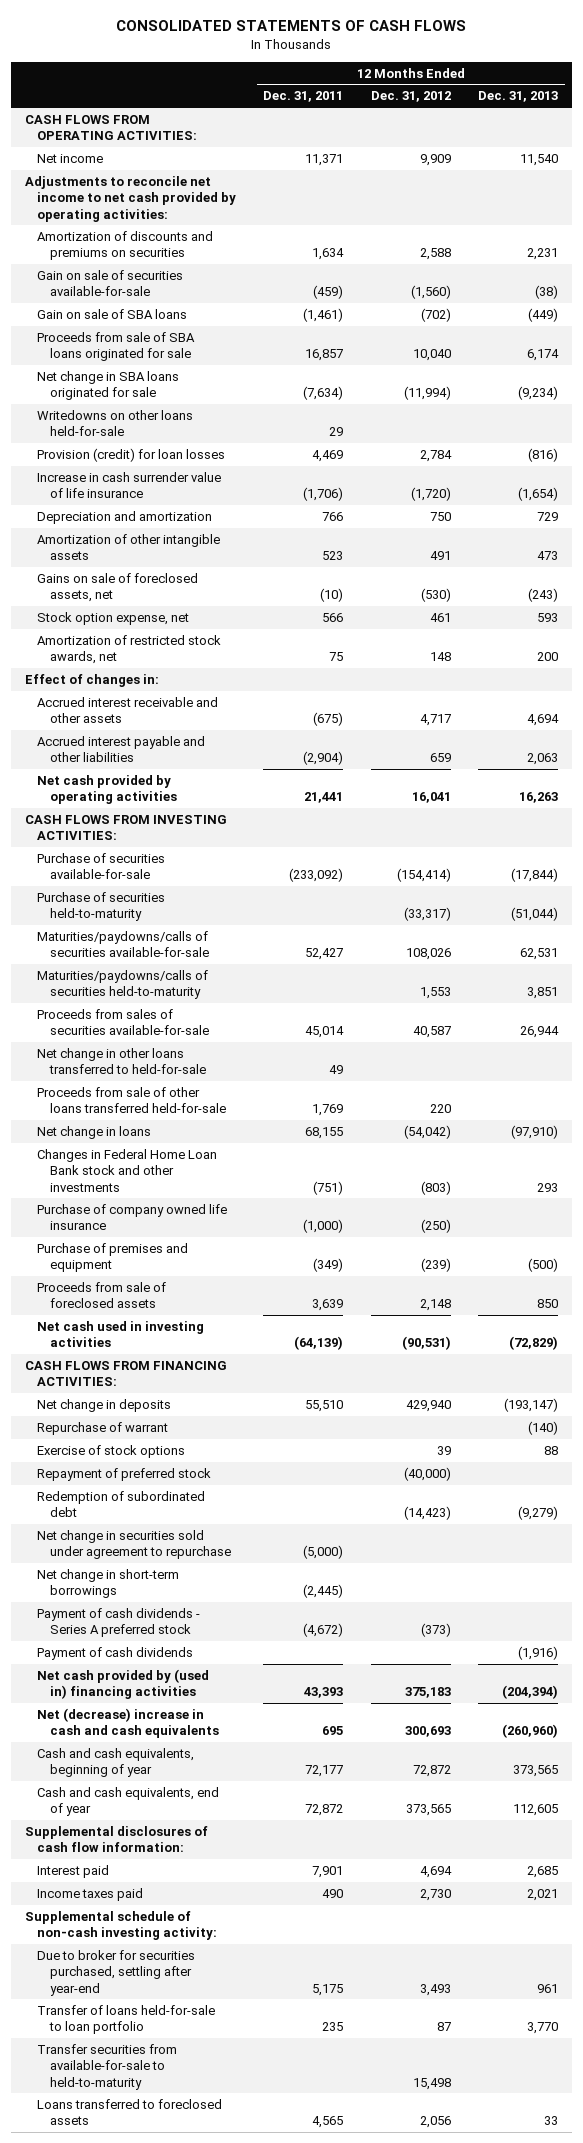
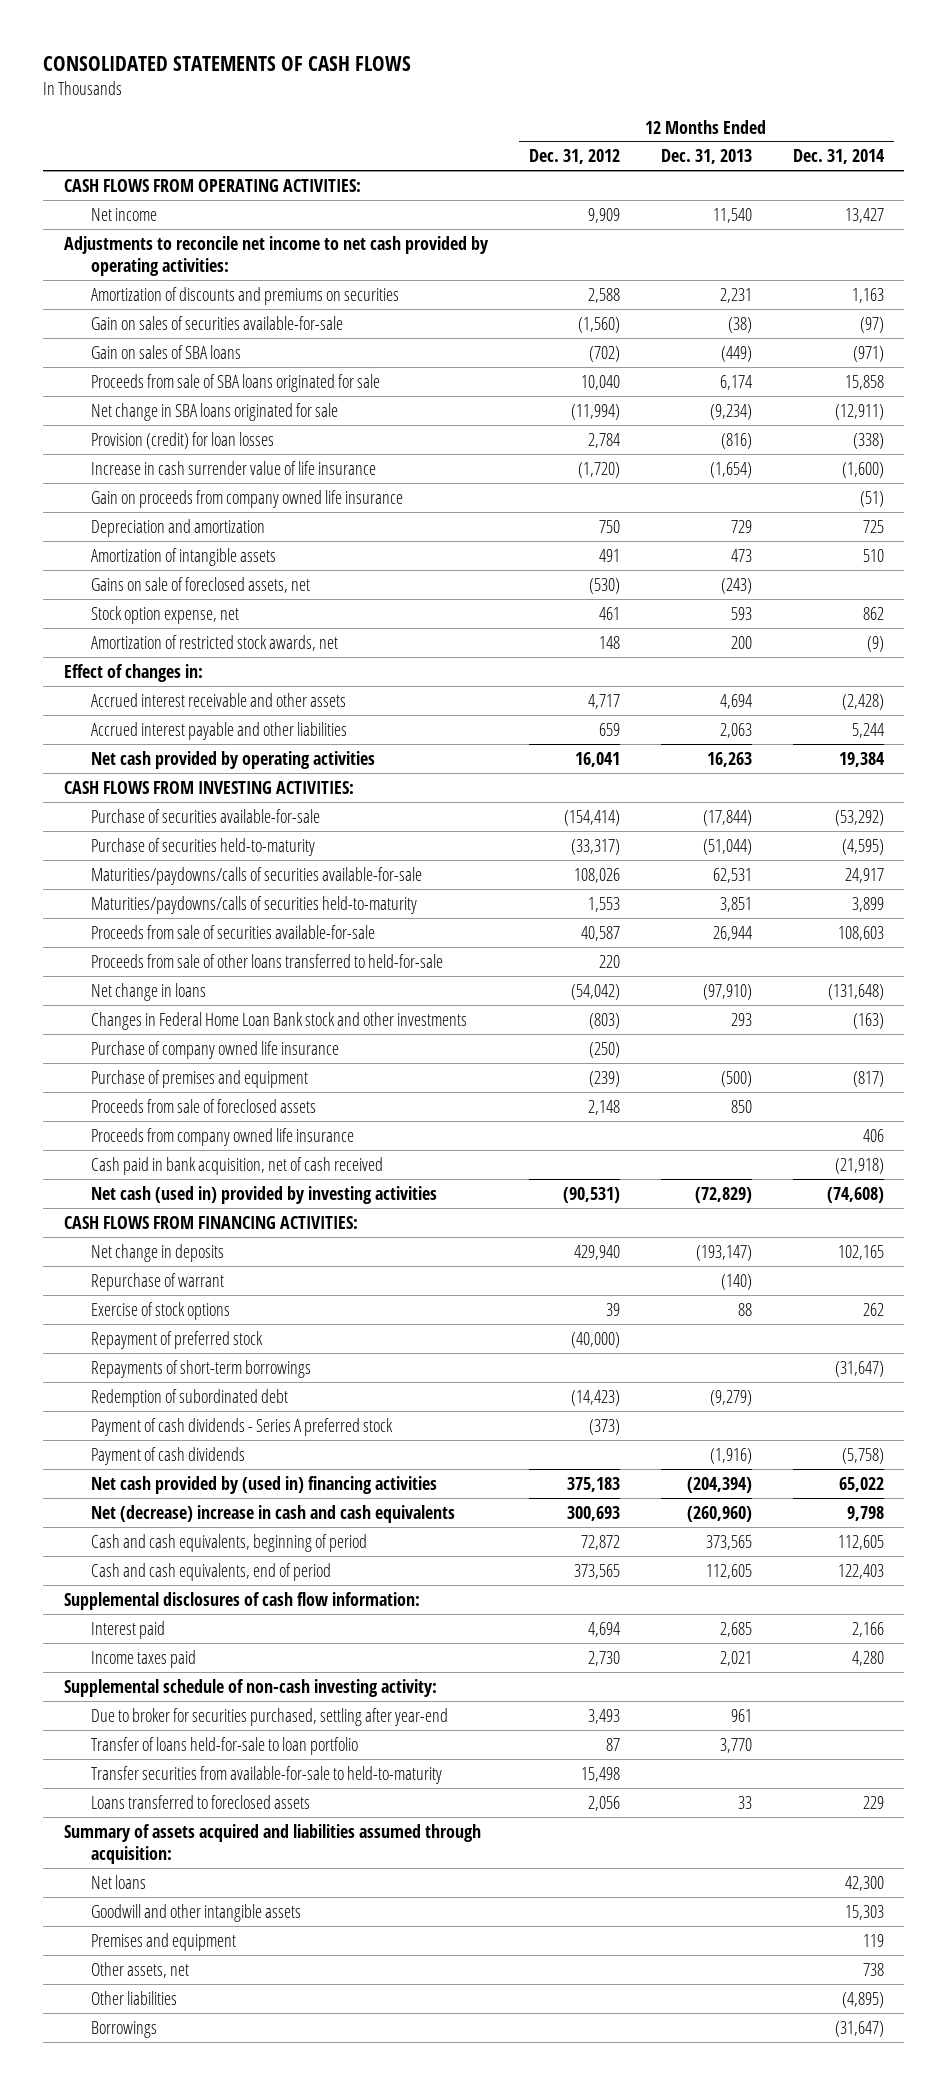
[263,91,344,103] Dec. 31, 2011 -> none
none -> [792,149,885,165] Dec. 31, 2014
[37,269,184,297] Gain on sale of securities available-for-sale -> [91,315,344,330] Gain on sales of securities available-for-sale
[37,308,188,319] Gain on sale of SBA loans -> [91,344,242,359] Gain on sales of SBA loans
[37,409,194,437] Writedowns on other loans held-for-sale -> none
none -> [91,489,404,508] Gain on proceeds from company owned life insurance
[37,533,221,561] Amortization of other intangible assets -> [91,547,277,566] Amortization of intangible assets
[37,1047,206,1075] Net change in other loans transferred to held-for-sale -> none
[37,1008,209,1036] Proceeds from sales of securities available-for-sale -> [91,924,376,939] Proceeds from sale of securities available-for-sale
[37,1086,226,1114] Proceeds from sale of other loans transferred held-for-sale -> [91,953,444,968] Proceeds from sale of other loans transferred to held-for-sale
none -> [91,1127,355,1146] Proceeds from company owned life insurance
none -> [91,1156,384,1175] Cash paid in bank acquisition, net of cash received
[37,1320,205,1348] Net cash used in investing activities -> [91,1185,438,1204] Net cash (used in) provided by investing activities
none -> [91,1359,312,1378] Repayments of short-term borrowings
[37,1529,231,1560] Net change in securities sold under agreement to repurchase -> none
[37,1568,180,1599] Net change in short-term borrowings -> none
[37,1747,195,1778] Cash and cash equivalents, beginning of year -> [91,1533,368,1552] Cash and cash equivalents, beginning of period
[37,1786,220,1817] Cash and cash equivalents, end of year -> [91,1562,332,1581] Cash and cash equivalents, end of period
none -> [63,1823,481,1864] Summary of assets acquired and liabilities assumed through acquisition:
none -> [91,1874,147,1889] Net loans
none -> [91,1903,302,1922] Goodwill and other intangible assets
none -> [91,1932,237,1951] Premises and equipment
none -> [91,1961,190,1978] Other assets, net
none -> [91,1990,178,2005] Other liabilities
none -> [91,2020,158,2038] Borrowings

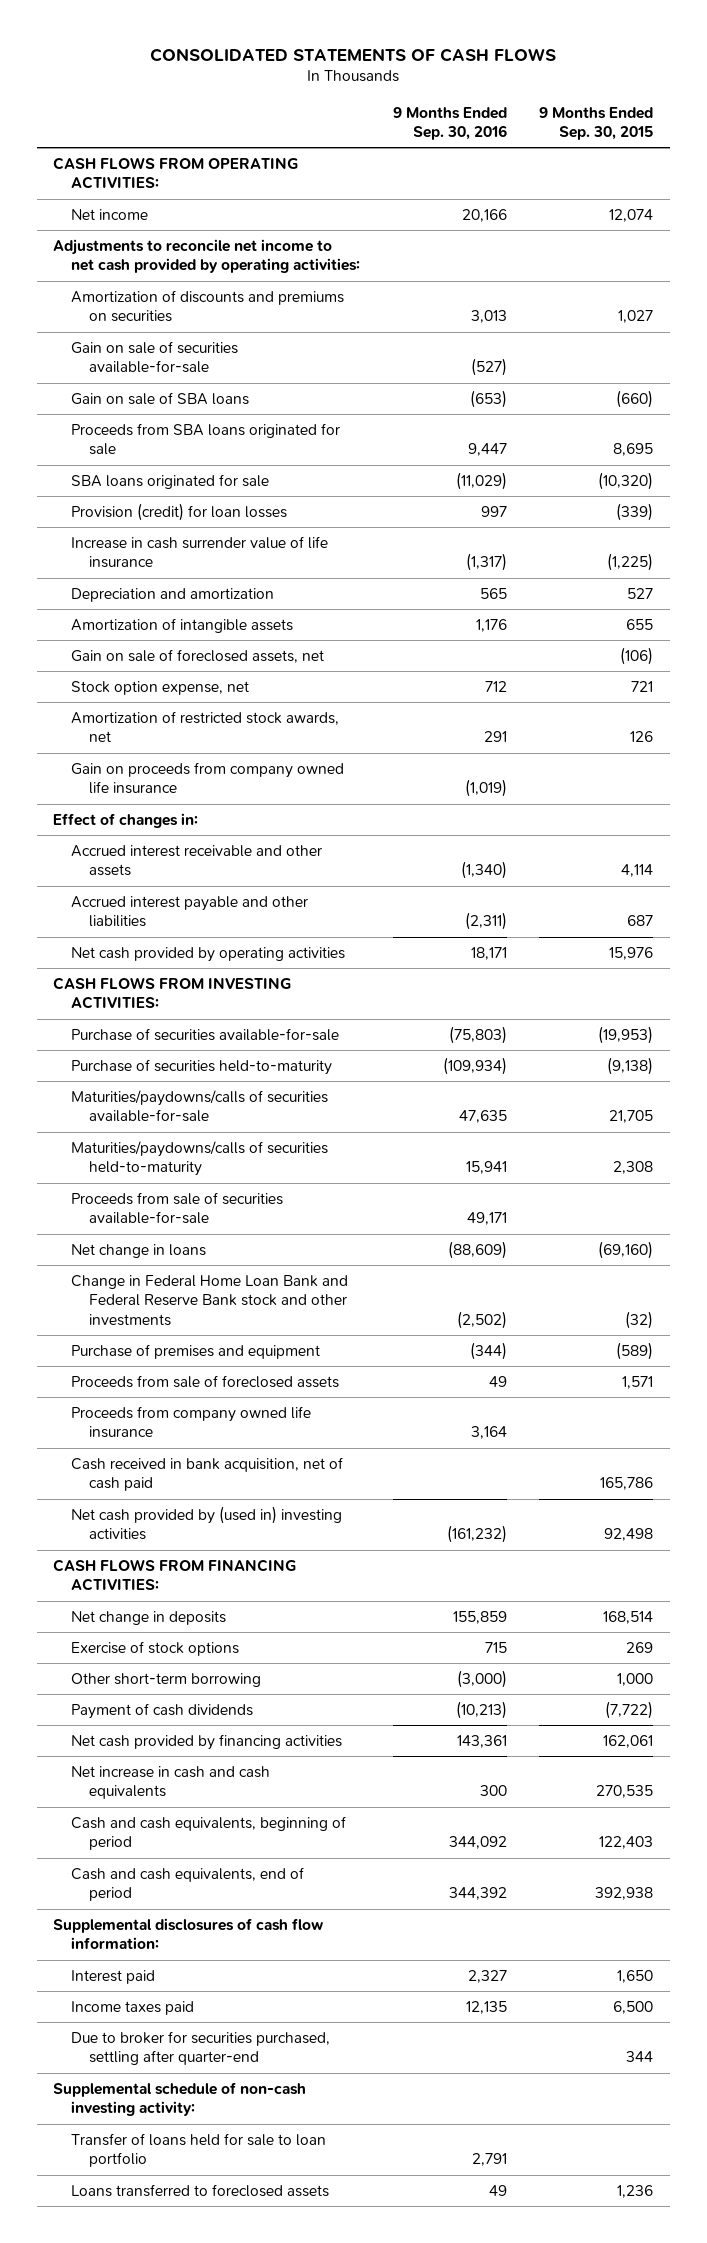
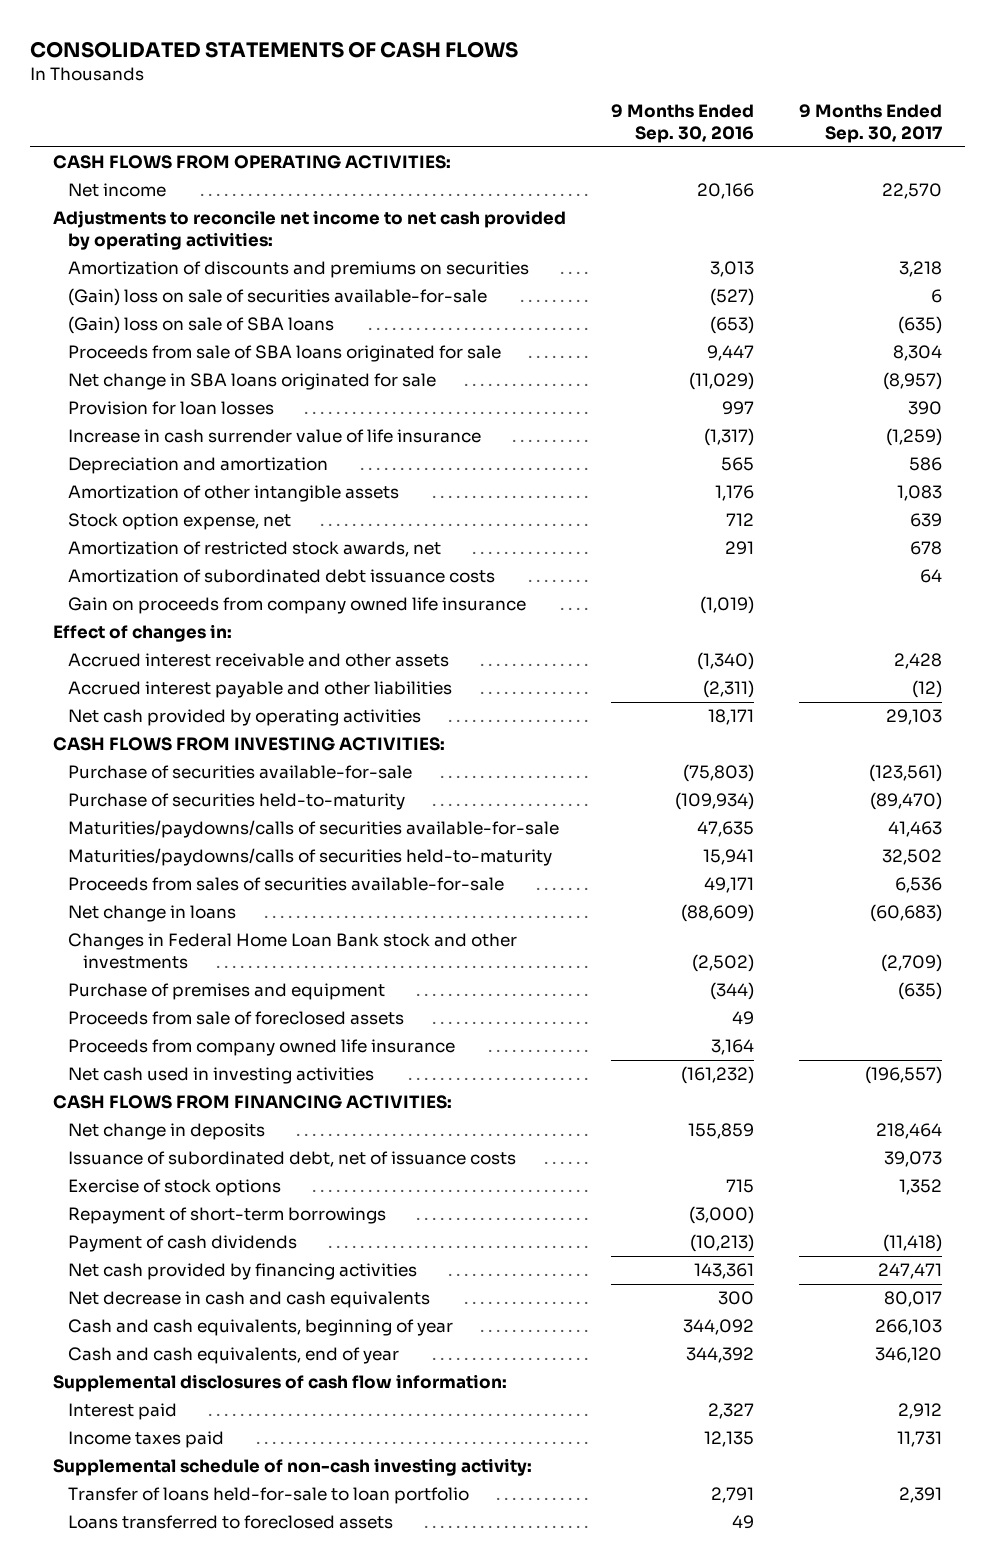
[539,106,654,141] 9 Months Ended Sep. 30, 2015 -> none
none -> [798,104,942,144] 9 Months Ended Sep. 30, 2017
[70,340,238,374] Gain on sale of securities available-for-sale -> [67,288,487,307] (Gain) loss on sale of securities available-for-sale
[70,391,249,405] Gain on sale of SBA loans -> [67,316,334,335] (Gain) loss on sale of SBA loans
[70,422,340,456] Proceeds from SBA loans originated for sale -> [67,345,501,363] Proceeds from sale of SBA loans originated for sale
[70,473,269,489] SBA loans originated for sale -> [67,373,436,391] Net change in SBA loans originated for sale
[70,502,287,521] Provision (credit) for loan losses -> [67,401,274,416] Provision for loan losses
[70,648,324,663] Gain on sale of foreclosed assets, net -> none
[70,617,293,633] Amortization of intangible assets -> [67,485,399,503] Amortization of other intangible assets
none -> [67,569,495,584] Amortization of subordinated debt issuance costs
[70,1191,283,1225] Proceeds from sale of securities available-for-sale -> [67,877,504,892] Proceeds from sales of securities available-for-sale
[70,1274,348,1326] Change in Federal Home Loan Bank and Federal Reserve Bank stock and other investments -> [67,933,517,970] Changes in Federal Home Loan Bank stock and other investments
[70,1456,343,1492] Cash received in bank acquisition, net of cash paid -> none
[70,1505,342,1541] Net cash provided by (used in) investing activities -> [67,1067,374,1085] Net cash used in investing activities
none -> [67,1151,516,1168] Issuance of subordinated debt, net of issuance costs
[70,1672,261,1687] Other short-term borrowing -> [67,1207,386,1225] Repayment of short-term borrowings
[70,1765,270,1800] Net increase in cash and cash equivalents -> [67,1291,430,1309] Net decrease in cash and cash equivalents
[70,1815,346,1851] Cash and cash equivalents, beginning of period -> [67,1319,453,1337] Cash and cash equivalents, beginning of year
[70,1866,304,1902] Cash and cash equivalents, end of period -> [67,1347,399,1365] Cash and cash equivalents, end of year
[70,2030,330,2066] Due to broker for securities purchased, settling after quarter-end -> none
[70,2132,326,2168] Transfer of loans held for sale to loan portfolio -> [67,1487,469,1505] Transfer of loans held-for-sale to loan portfolio

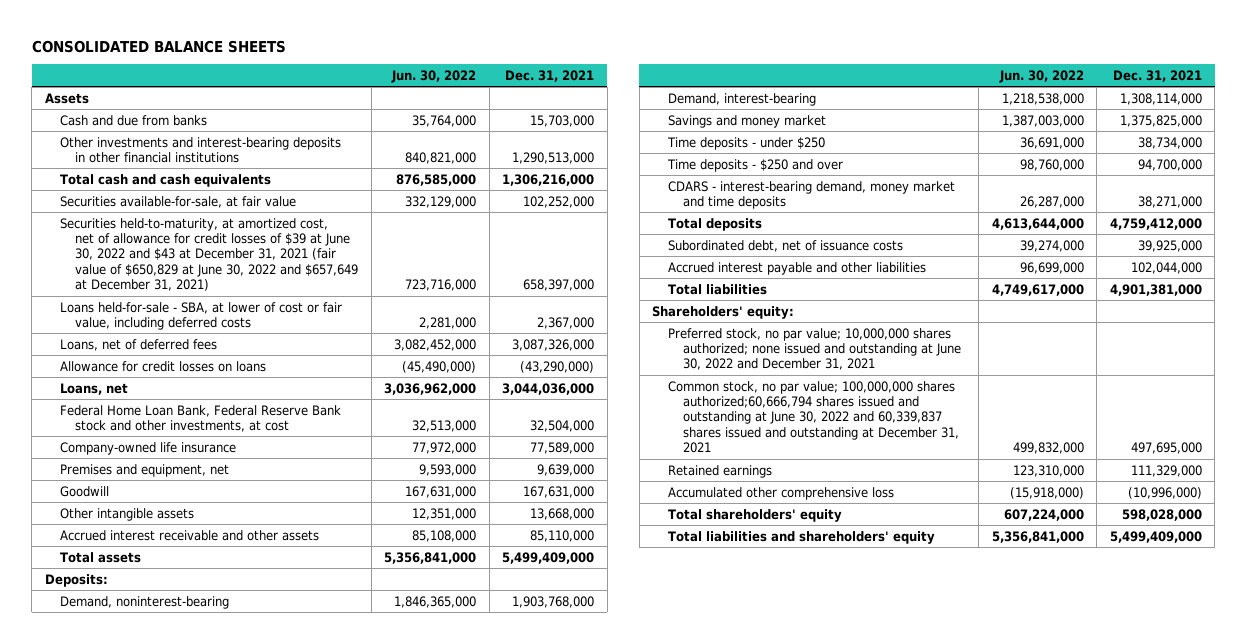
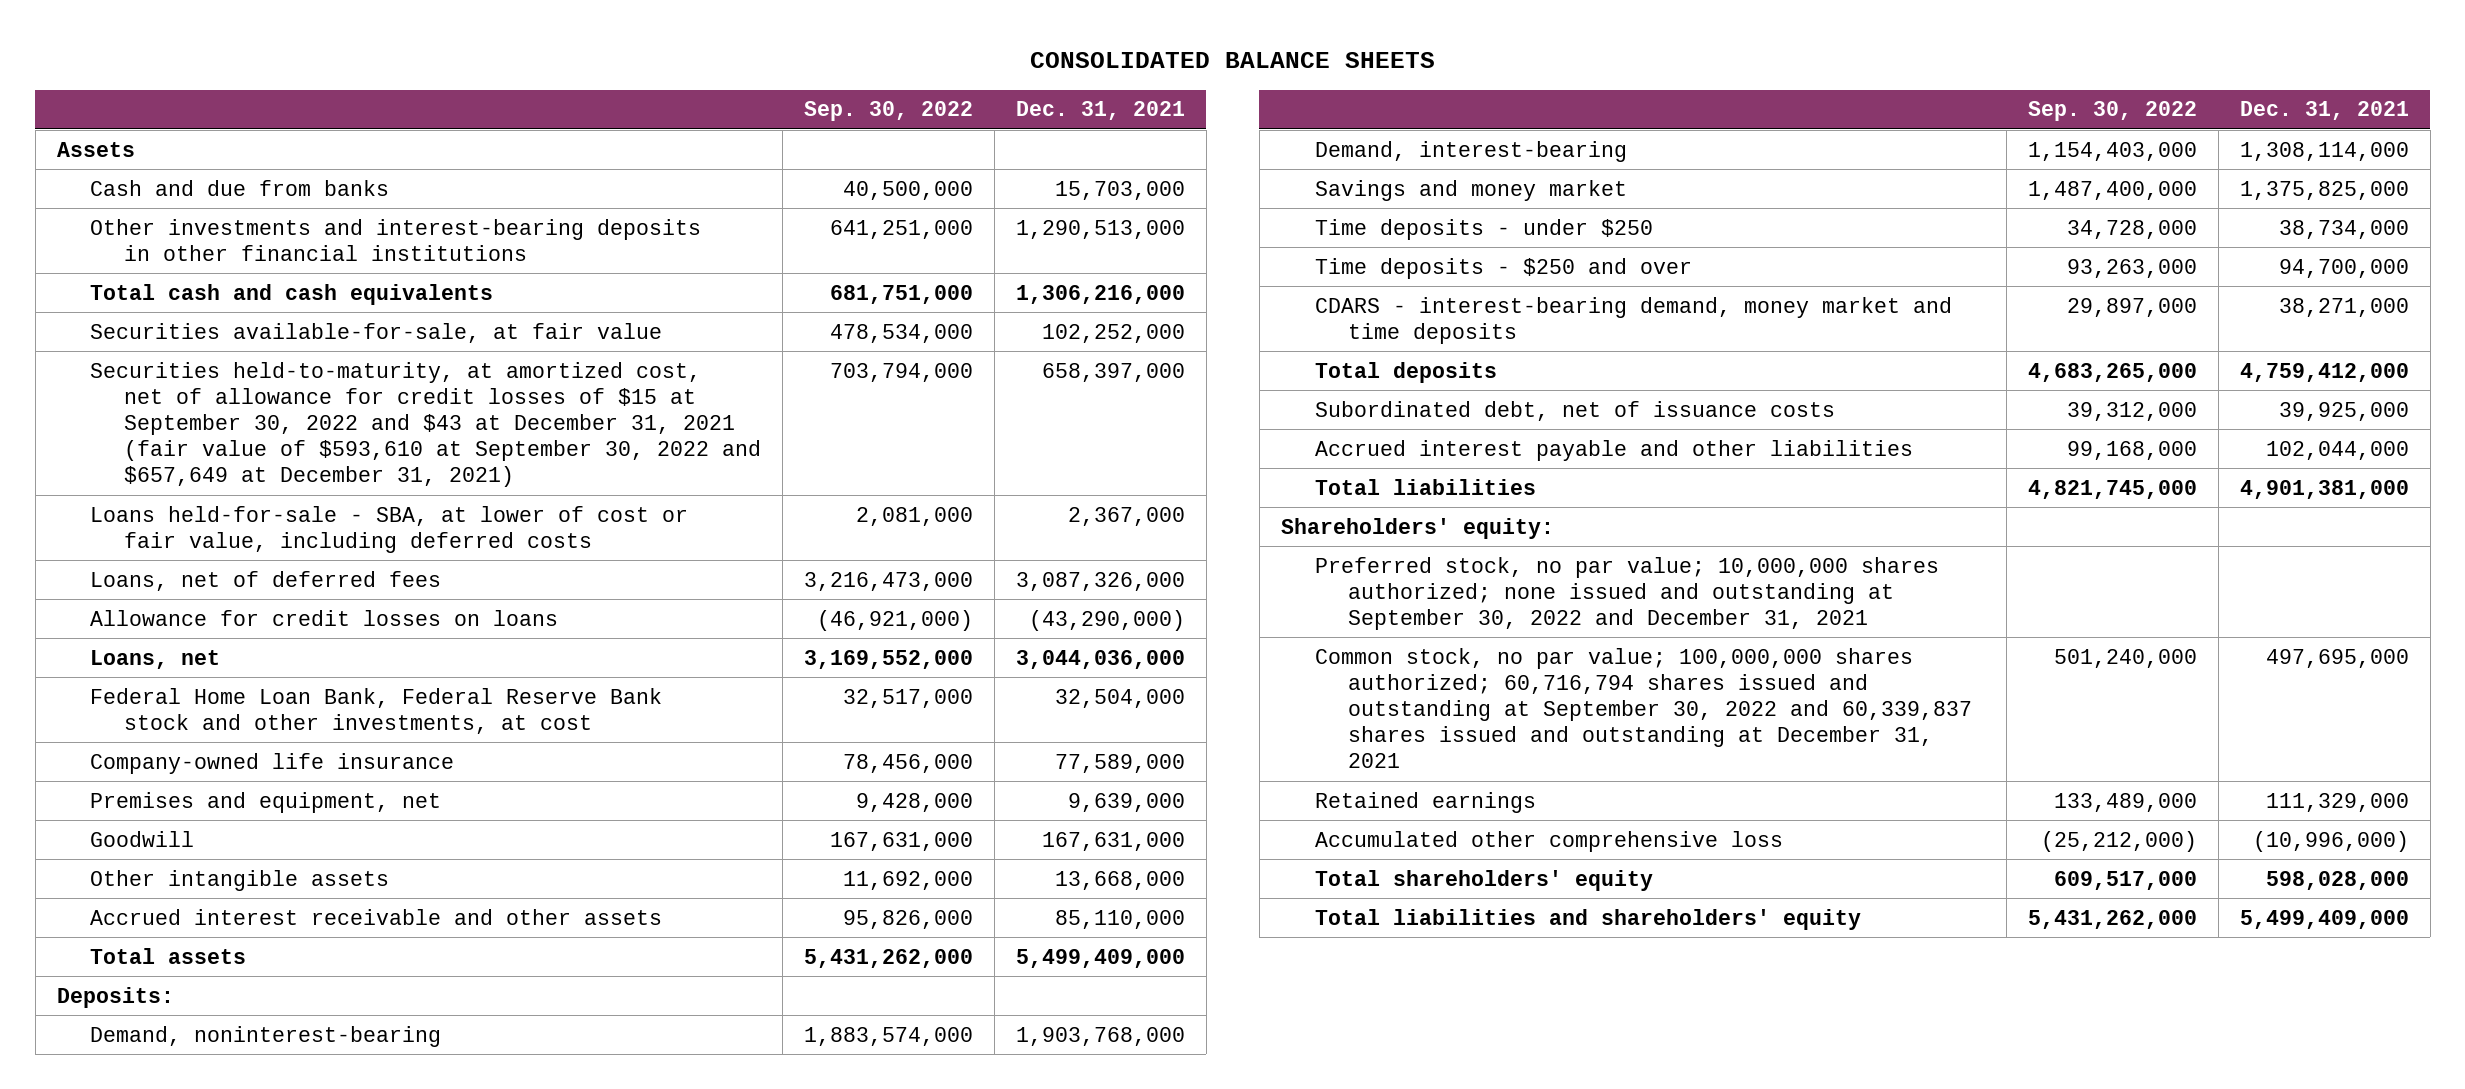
[391,69,477,83] Jun. 30, 2022 -> none
none -> [804,101,974,122] Sep. 30, 2022
[60,217,359,292] Securities held-to-maturity, at amortized cost, net of allowance for credit losses of $39 at June 30, 2022 and $43 at December 31, 2021 (fair value of $650,829 at June 30, 2022 and $657,649 at December 31, 2021) -> [90,361,762,488] Securities held-to-maturity, at amortized cost, net of allowance for credit losses of $15 at September 30, 2022 and $43 at December 31, 2021 (fair value of $593,610 at September 30, 2022 and $657,649 at December 31, 2021)
[667,327,961,371] Preferred stock, no par value; 10,000,000 shares authorized; none issued and outstanding at June 30, 2022 and December 31, 2021 -> [1314,556,1939,630] Preferred stock, no par value; 10,000,000 shares authorized; none issued and outstanding at September 30, 2022 and December 31, 2021
[667,380,959,454] Common stock, no par value; 100,000,000 shares authorized;60,666,794 shares issued and outstanding at June 30, 2022 and 60,339,837 shares issued and outstanding at December 31, 2021 -> [1314,647,1973,769] Common stock, no par value; 100,000,000 shares authorized; 60,716,794 shares issued and outstanding at September 30, 2022 and 60,339,837 shares issued and outstanding at December 31, 2021

